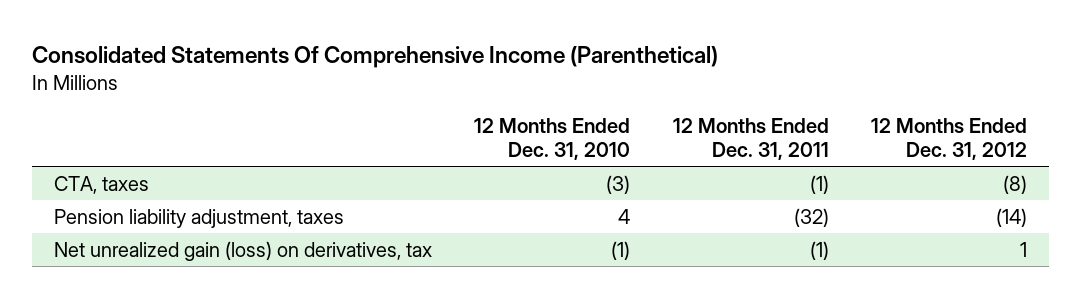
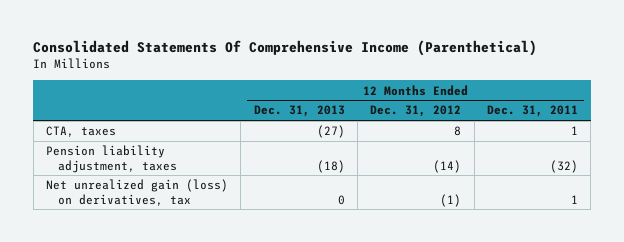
[474,118,631,161] 12 Months Ended Dec. 31, 2010 -> none
none -> [253,105,345,118] Dec. 31, 2013
[809,174,829,194] (1) -> [571,126,579,136] 1
[1003,174,1028,194] (8) -> [454,126,462,137] 8
[809,240,829,260] (1) -> [571,194,579,204] 1
[1020,241,1028,257] 1 -> [440,193,462,207] (1)

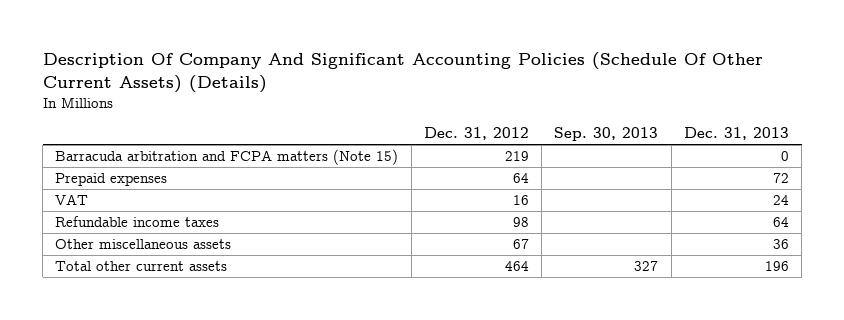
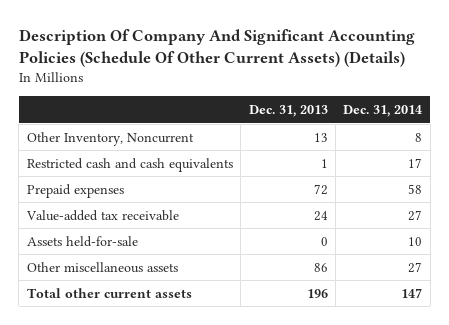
[423,127,529,141] Dec. 31, 2012 -> none
[554,127,659,142] Sep. 30, 2013 -> none
none -> [343,104,423,117] Dec. 31, 2014
[55,149,399,166] Barracuda arbitration and FCPA matters (Note 15) -> none
none -> [26,131,194,146] Other Inventory, Noncurrent
none -> [26,157,233,172] Restricted cash and cash equivalents
[55,216,220,228] Refundable income taxes -> none
[55,194,89,206] VAT -> [25,209,179,221] Value-added tax receivable
none -> [26,235,138,247] Assets held-for-sale
[772,239,789,250] 36 -> [313,262,328,272] 86

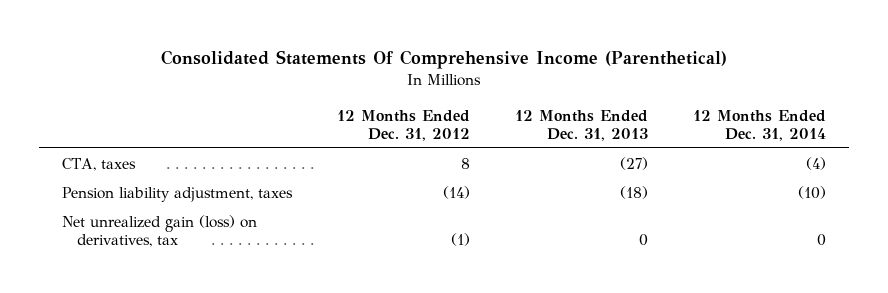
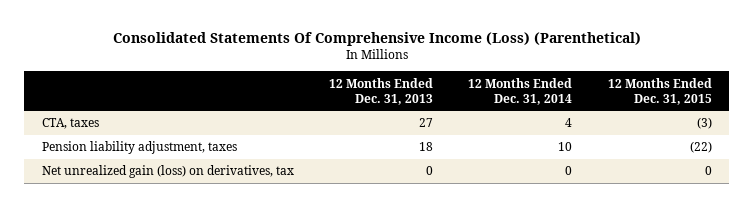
[160,49,727,69] Consolidated Statements Of Comprehensive Income (Parenthetical) -> [112,31,641,46] Consolidated Statements Of Comprehensive Income (Loss) (Parenthetical)
[336,109,470,141] 12 Months Ended Dec. 31, 2012 -> none
none -> [607,77,712,105] 12 Months Ended Dec. 31, 2015
[619,156,648,170] (27) -> [418,118,433,128] 27
[806,156,827,170] (4) -> [565,118,573,128] 4
[619,185,648,199] (18) -> [418,142,433,152] 18
[798,185,827,199] (10) -> [558,142,573,152] 10

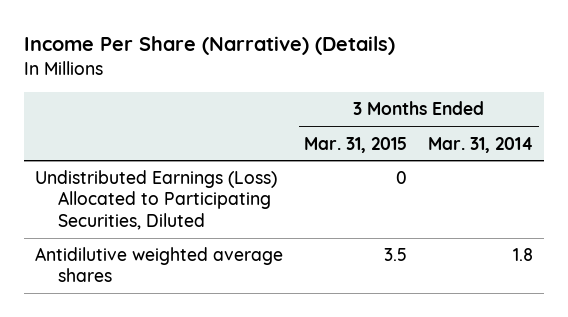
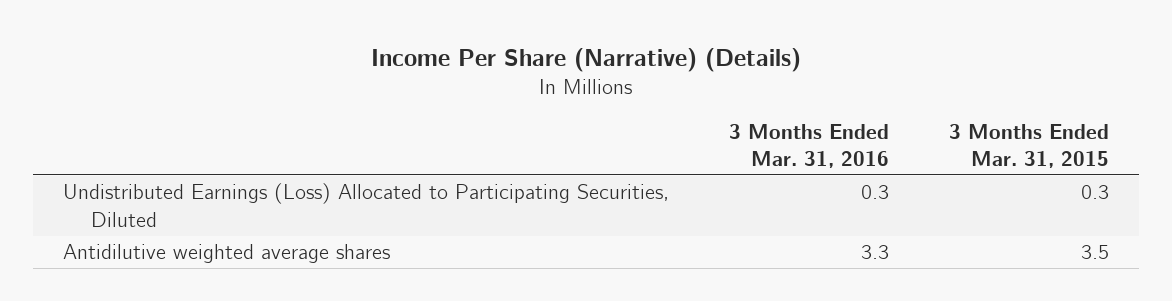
[428,136,534,153] Mar. 31, 2014 -> none
none -> [729,123,890,169] 3 Months Ended Mar. 31, 2016
[396,171,408,185] 0 -> [1081,185,1110,200] 0.3

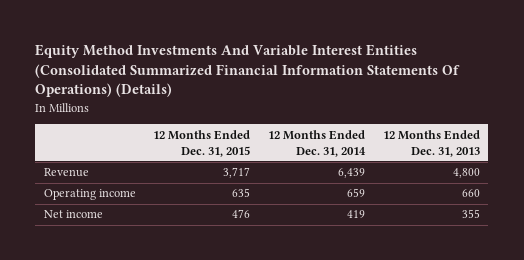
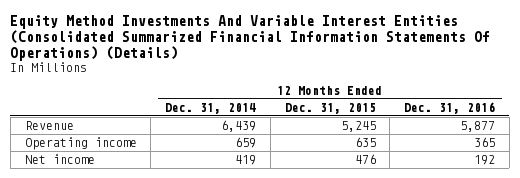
[382,129,480,157] 12 Months Ended Dec. 31, 2013 -> none
none -> [404,101,496,114] Dec. 31, 2016
[223,167,251,179] 3,717 -> [340,121,376,133] 5,245

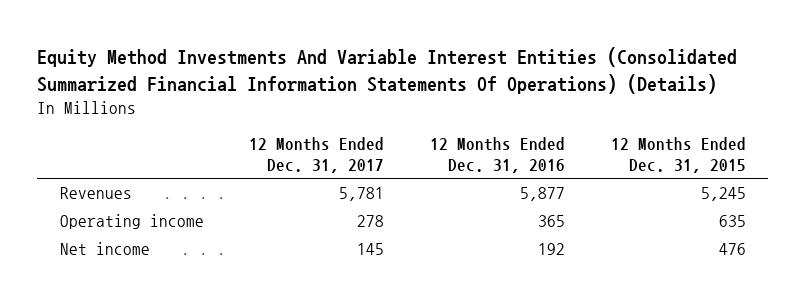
[165,102,257,114] Dec. 31, 2014 -> none
none -> [249,137,385,173] 12 Months Ended Dec. 31, 2017
[24,121,74,131] Revenue -> [59,187,132,200] Revenues

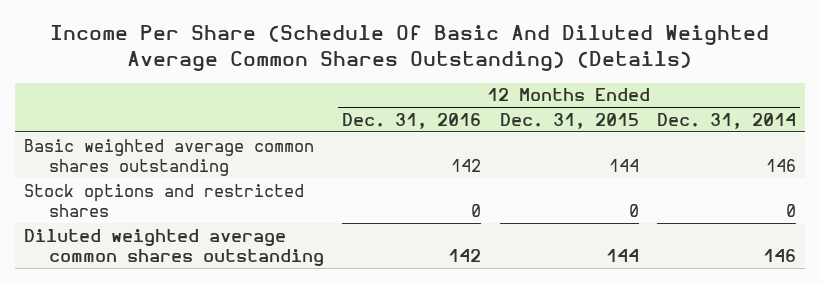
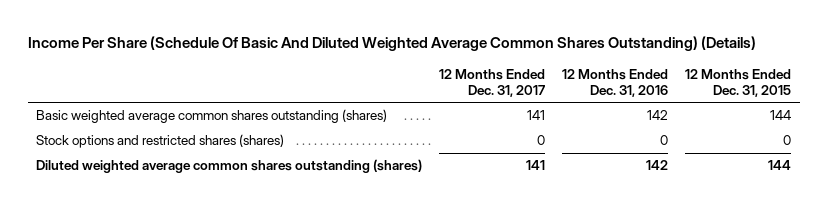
[656,112,796,129] Dec. 31, 2014 -> none
none -> [439,69,546,97] 12 Months Ended Dec. 31, 2017
[23,138,314,176] Basic weighted average common shares outstanding -> [36,109,388,124] Basic weighted average common shares outstanding (shares)
[23,183,304,217] Stock options and restricted shares -> [36,134,285,149] Stock options and restricted shares (shares)
[23,228,325,266] Diluted weighted average common shares outstanding -> [36,159,423,174] Diluted weighted average common shares outstanding (shares)

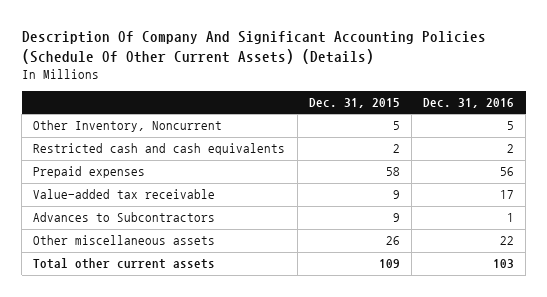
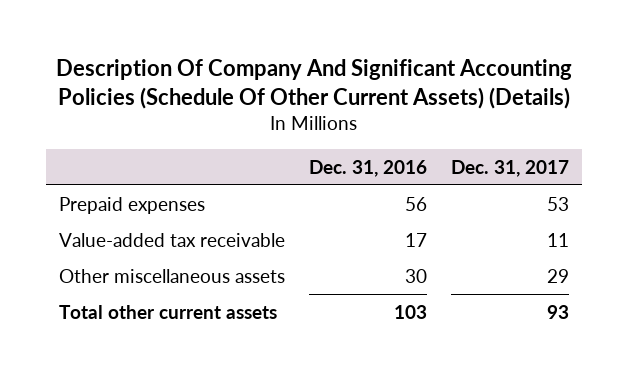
[308,97,400,108] Dec. 31, 2015 -> none
none -> [451,159,570,177] Dec. 31, 2017
[33,120,223,133] Other Inventory, Noncurrent -> none
[33,143,286,156] Restricted cash and cash equivalents -> none
[33,212,216,223] Advances to Subcontractors -> none
[499,236,514,246] 22 -> [405,268,428,283] 30

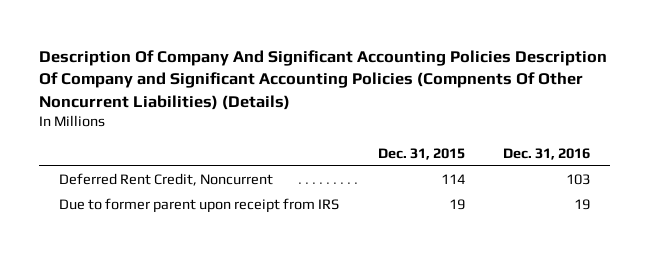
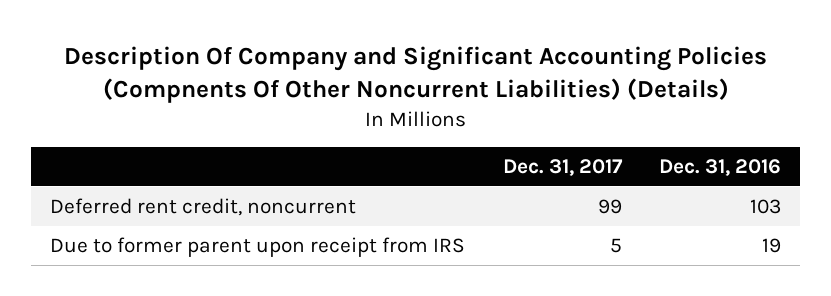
[39,49,608,110] Description Of Company And Significant Accounting Policies Description Of Company and Significant Accounting Policies (Compnents Of Other Noncurrent Liabilities) (Details) -> [63,46,767,104] Description Of Company and Significant Accounting Policies (Compnents Of Other Noncurrent Liabilities) (Details)
[377,147,465,160] Dec. 31, 2015 -> none
none -> [502,158,623,176] Dec. 31, 2017
[58,173,273,187] Deferred Rent Credit, Noncurrent -> [50,198,357,217] Deferred rent credit, noncurrent

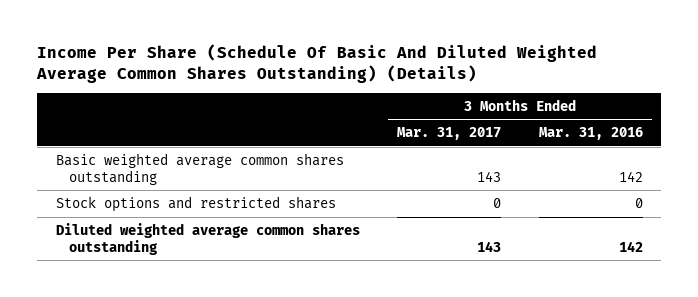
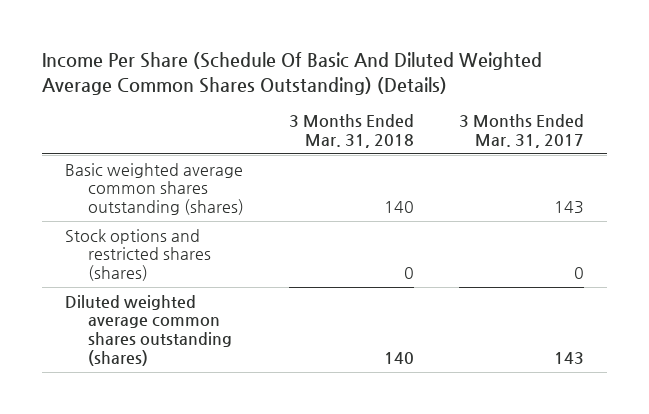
[538,127,643,141] Mar. 31, 2016 -> none
none -> [289,114,415,149] 3 Months Ended Mar. 31, 2018
[55,153,344,185] Basic weighted average common shares outstanding -> [64,162,244,216] Basic weighted average common shares outstanding (shares)
[55,196,336,213] Stock options and restricted shares -> [64,228,211,282] Stock options and restricted shares (shares)
[55,223,360,255] Diluted weighted average common shares outstanding -> [64,294,232,366] Diluted weighted average common shares outstanding (shares)

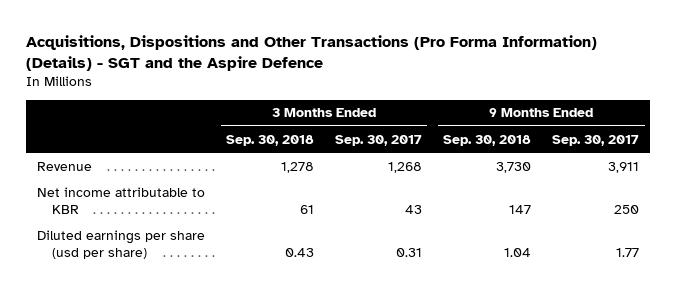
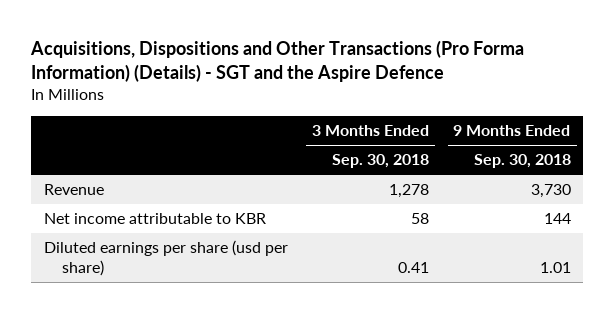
[335,134,423,146] Sep. 30, 2017 -> none
[552,134,640,146] Sep. 30, 2017 -> none
[300,204,315,214] 61 -> [411,213,430,225] 58
[509,204,532,214] 147 -> [543,213,571,225] 144
[285,247,315,257] 0.43 -> [398,262,430,274] 0.41
[504,247,532,257] 1.04 -> [539,262,571,274] 1.01

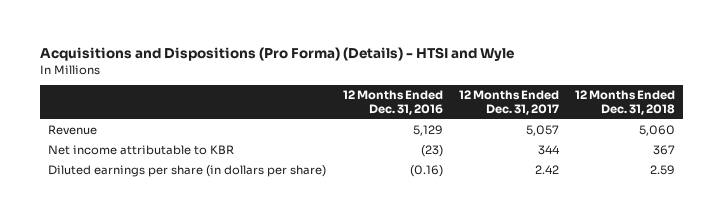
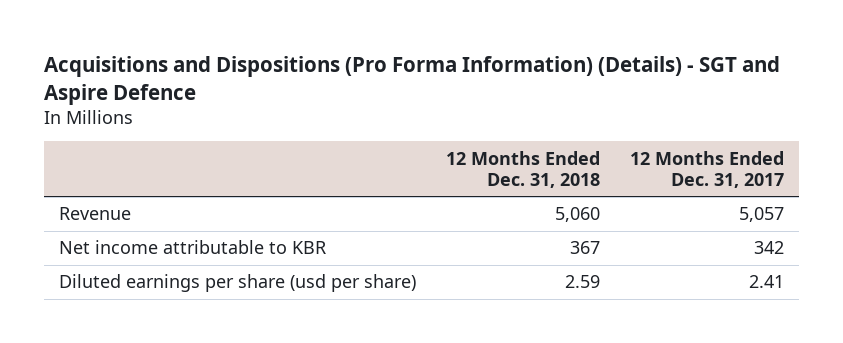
[40,47,515,62] Acquisitions and Dispositions (Pro Forma) (Details) - HTSI and Wyle -> [44,55,781,105] Acquisitions and Dispositions (Pro Forma Information) (Details) - SGT and Aspire Defence
[342,90,443,115] 12 Months Ended Dec. 31, 2016 -> none
[537,145,560,156] 344 -> [754,241,785,255] 342
[48,165,327,178] Diluted earnings per share (in dollars per share) -> [59,274,417,293] Diluted earnings per share (usd per share)
[534,165,559,175] 2.42 -> [749,275,785,289] 2.41

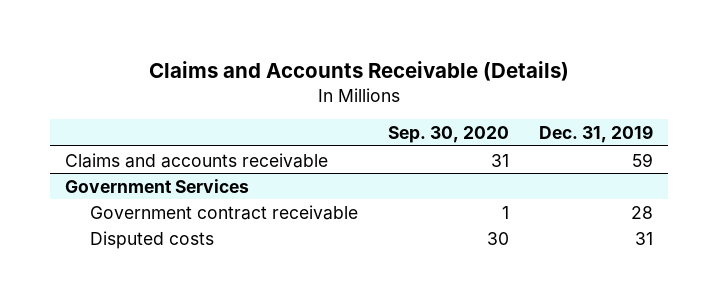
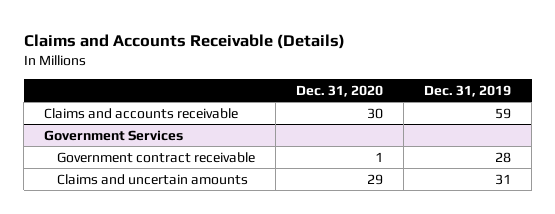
[387,125,509,143] Sep. 30, 2020 -> none
none -> [296,84,384,97] Dec. 31, 2020
[90,230,215,249] Disputed costs -> [57,173,249,185] Claims and uncertain amounts

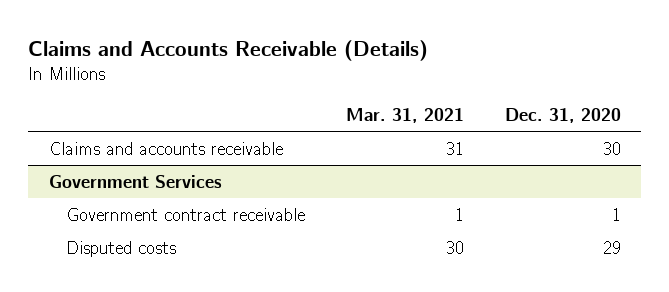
[424,84,512,97] Dec. 31, 2019 -> none
none -> [345,107,464,123] Mar. 31, 2021
[57,173,249,185] Claims and uncertain amounts -> [66,240,177,257] Disputed costs

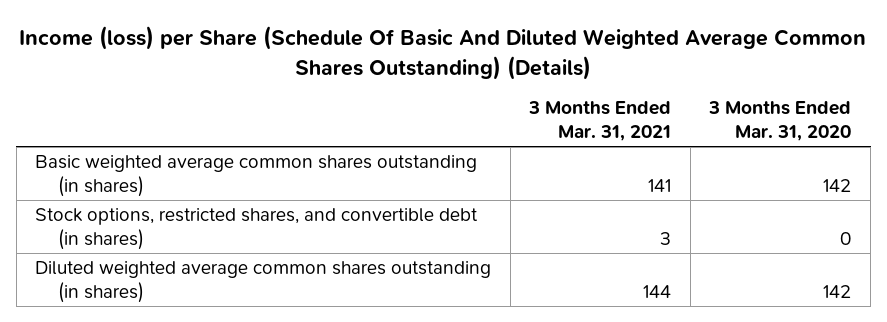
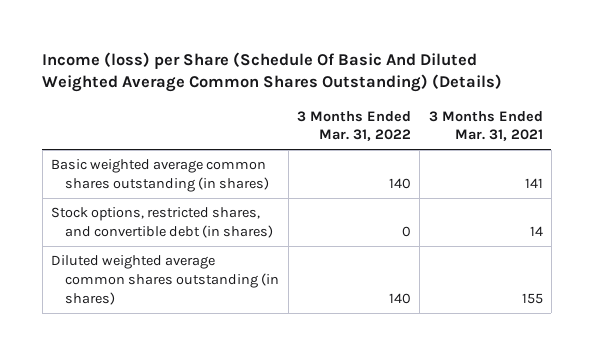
[708,101,852,142] 3 Months Ended Mar. 31, 2020 -> none
none -> [296,110,411,142] 3 Months Ended Mar. 31, 2022
[660,231,672,245] 3 -> [529,225,543,236] 14
[643,284,672,298] 144 -> [521,292,543,304] 155

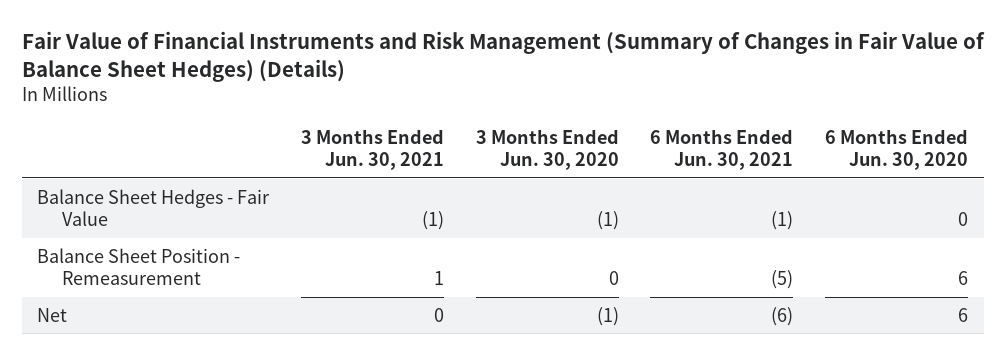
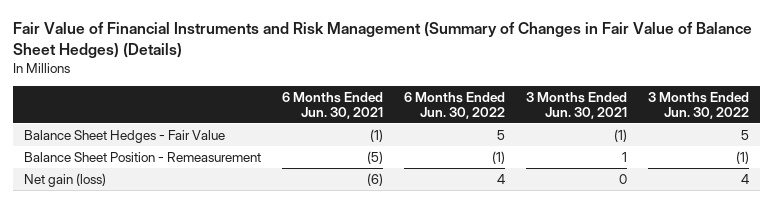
[475,129,619,171] 3 Months Ended Jun. 30, 2020 -> none
[824,129,968,171] 6 Months Ended Jun. 30, 2020 -> none
none -> [404,91,506,119] 6 Months Ended Jun. 30, 2022
none -> [648,91,750,119] 3 Months Ended Jun. 30, 2022
[37,307,68,322] Net -> [23,172,106,187] Net gain (loss)

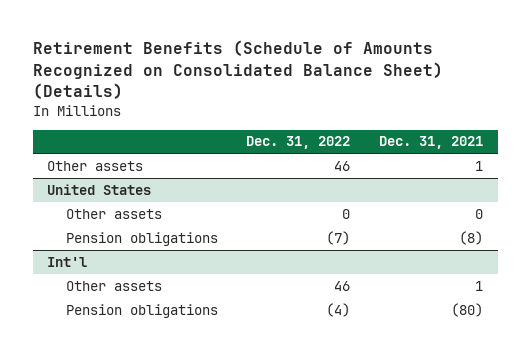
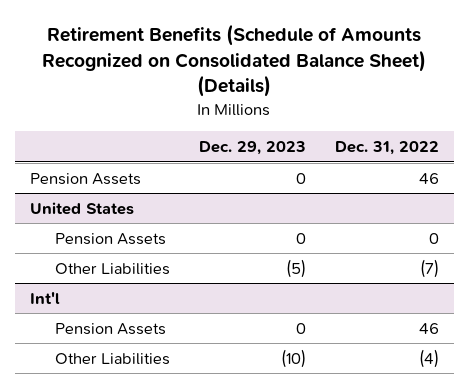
[379,136,484,150] Dec. 31, 2021 -> none
none -> [199,141,307,156] Dec. 29, 2023
[47,160,144,171] Other assets -> [29,172,141,185] Pension Assets
[65,208,162,219] Other assets -> [54,232,166,245] Pension Assets
[65,231,218,246] Pension obligations -> [54,262,170,275] Other Liabilities
[65,280,162,291] Other assets -> [54,322,166,335] Pension Assets
[65,303,218,318] Pension obligations -> [54,352,170,365] Other Liabilities

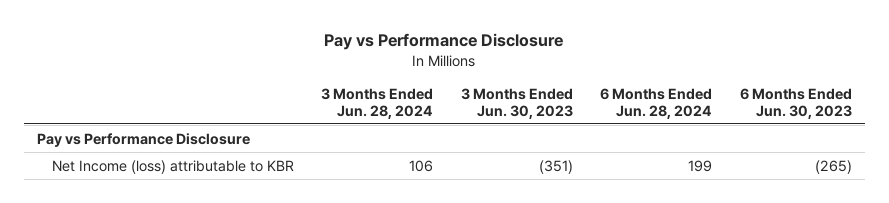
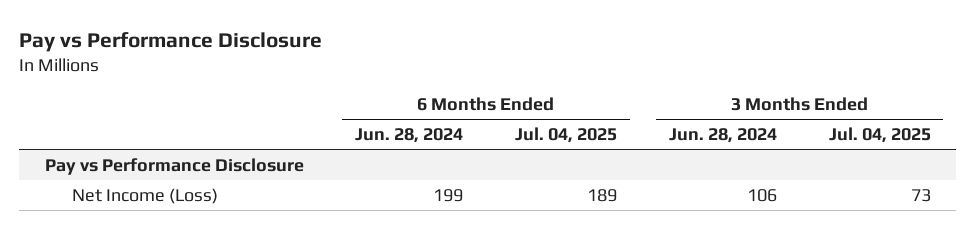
[460,87,573,119] 3 Months Ended Jun. 30, 2023 -> none
[739,87,852,119] 6 Months Ended Jun. 30, 2023 -> none
none -> [515,127,618,144] Jul. 04, 2025
none -> [828,127,931,144] Jul. 04, 2025
[51,159,294,174] Net Income (loss) attributable to KBR -> [71,187,218,204] Net Income (Loss)

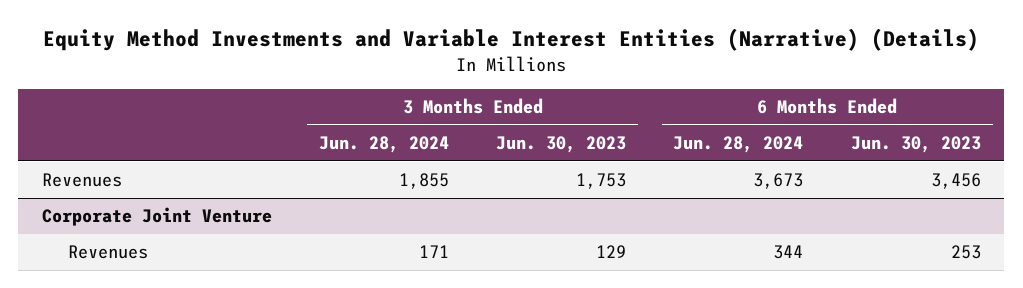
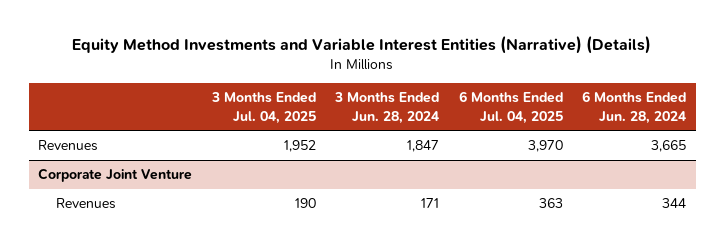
[496,136,627,154] Jun. 30, 2023 -> none
[850,136,981,154] Jun. 30, 2023 -> none
none -> [210,92,316,124] 3 Months Ended Jul. 04, 2025
none -> [458,91,563,124] 6 Months Ended Jul. 04, 2025
[399,173,450,190] 1,855 -> [407,140,440,153] 1,847
[753,173,804,190] 3,673 -> [651,140,687,153] 3,665

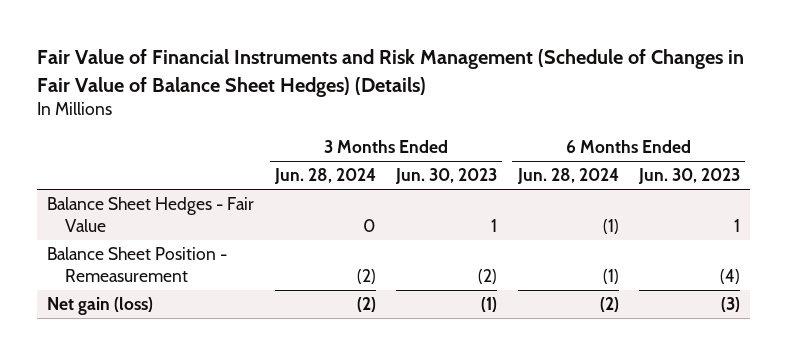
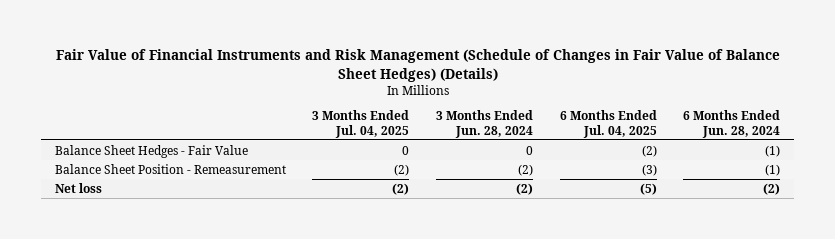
[395,168,498,185] Jun. 30, 2023 -> none
[637,168,740,185] Jun. 30, 2023 -> none
none -> [312,110,410,138] 3 Months Ended Jul. 04, 2025
none -> [559,110,657,138] 6 Months Ended Jul. 04, 2025
[47,297,154,316] Net gain (loss) -> [54,182,102,193] Net loss

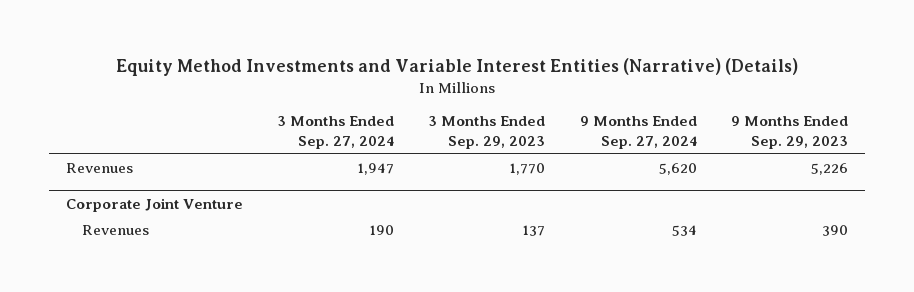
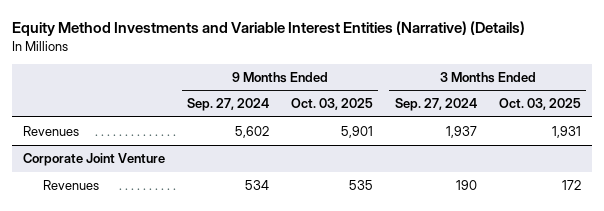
[428,116,546,149] 3 Months Ended Sep. 29, 2023 -> none
[730,116,848,149] 9 Months Ended Sep. 29, 2023 -> none
none -> [290,98,373,111] Oct. 03, 2025
none -> [498,98,581,111] Oct. 03, 2025
[357,163,395,176] 1,947 -> [445,126,477,139] 1,937
[658,163,697,176] 5,620 -> [235,126,270,139] 5,602

